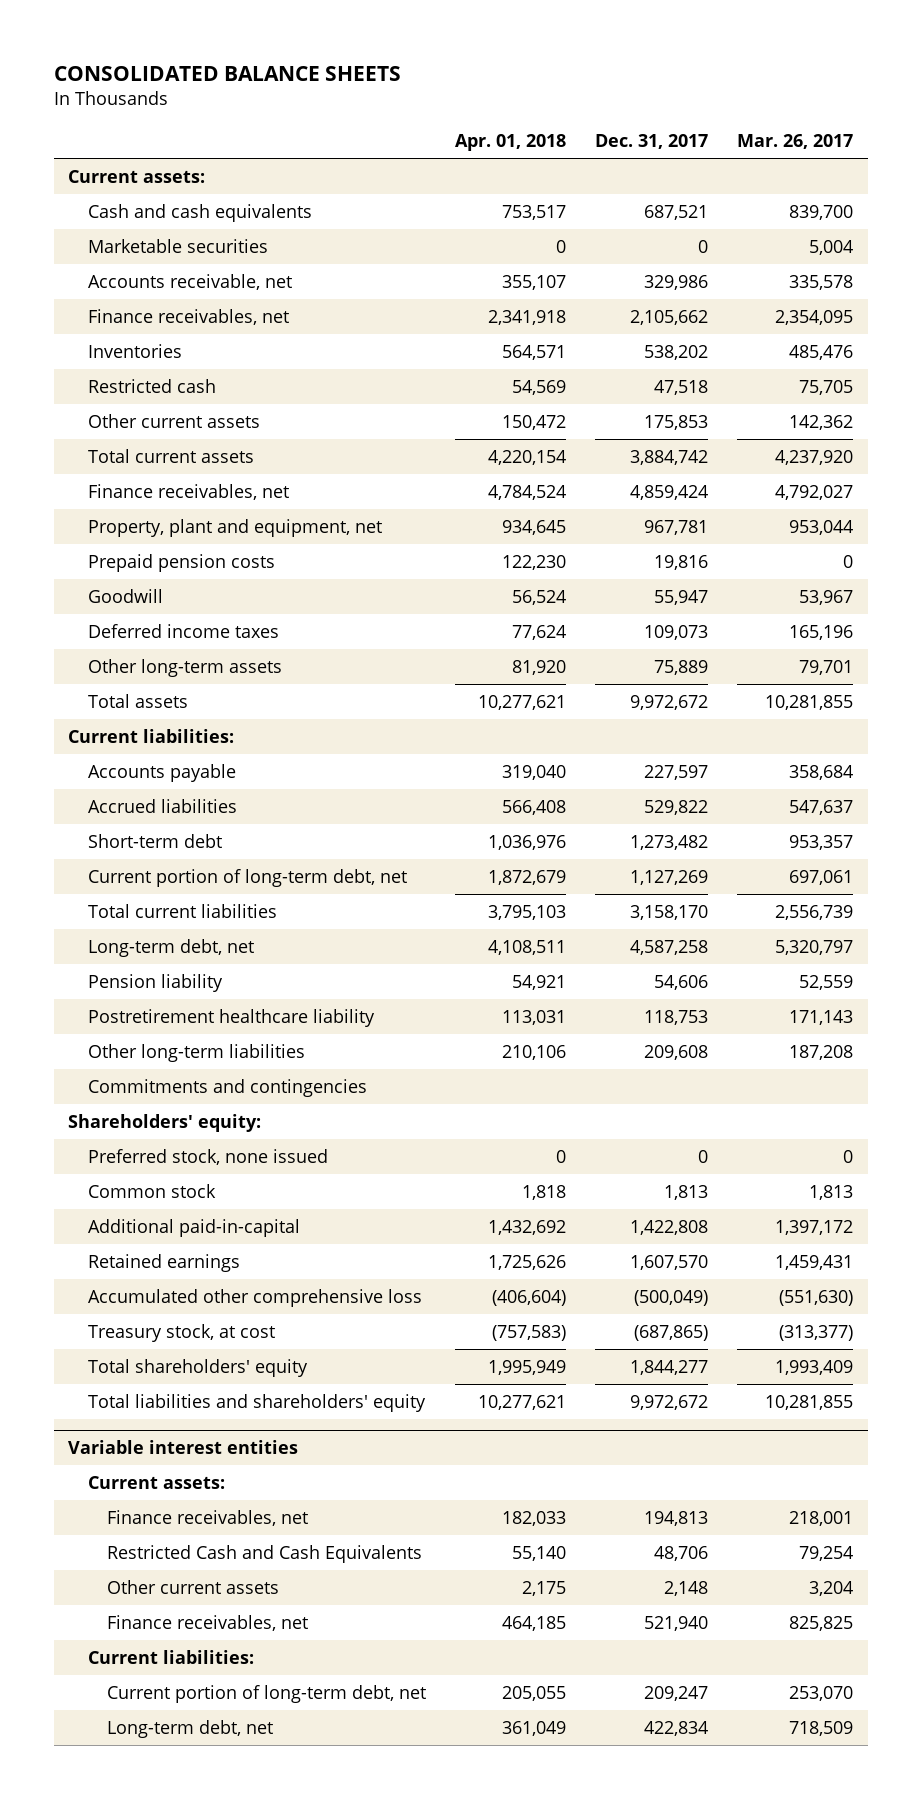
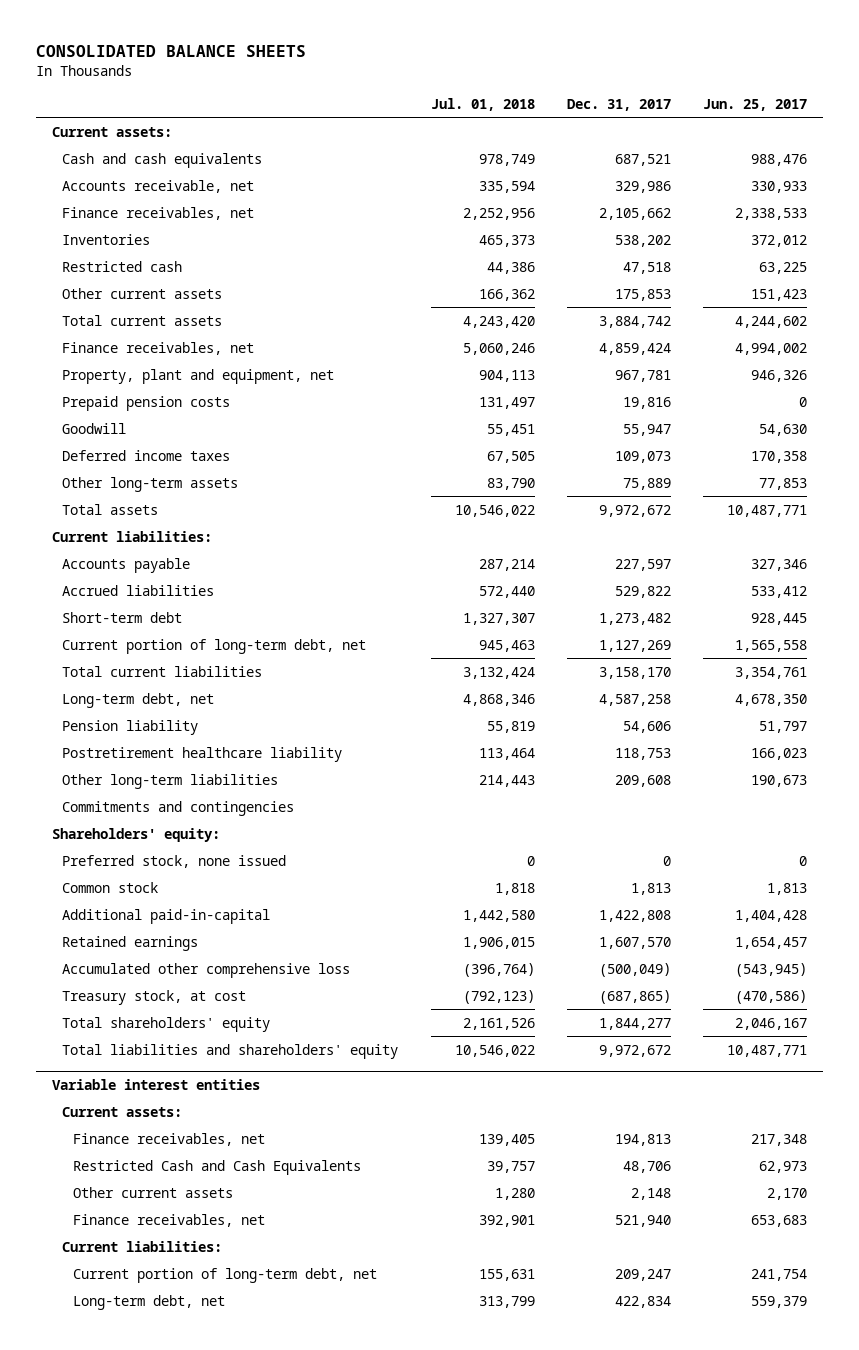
[455,134,567,152] Apr. 01, 2018 -> none
[737,134,854,150] Mar. 26, 2017 -> none
none -> [430,97,535,111] Jul. 01, 2018
none -> [703,98,808,111] Jun. 25, 2017
[87,238,268,253] Marketable securities -> none

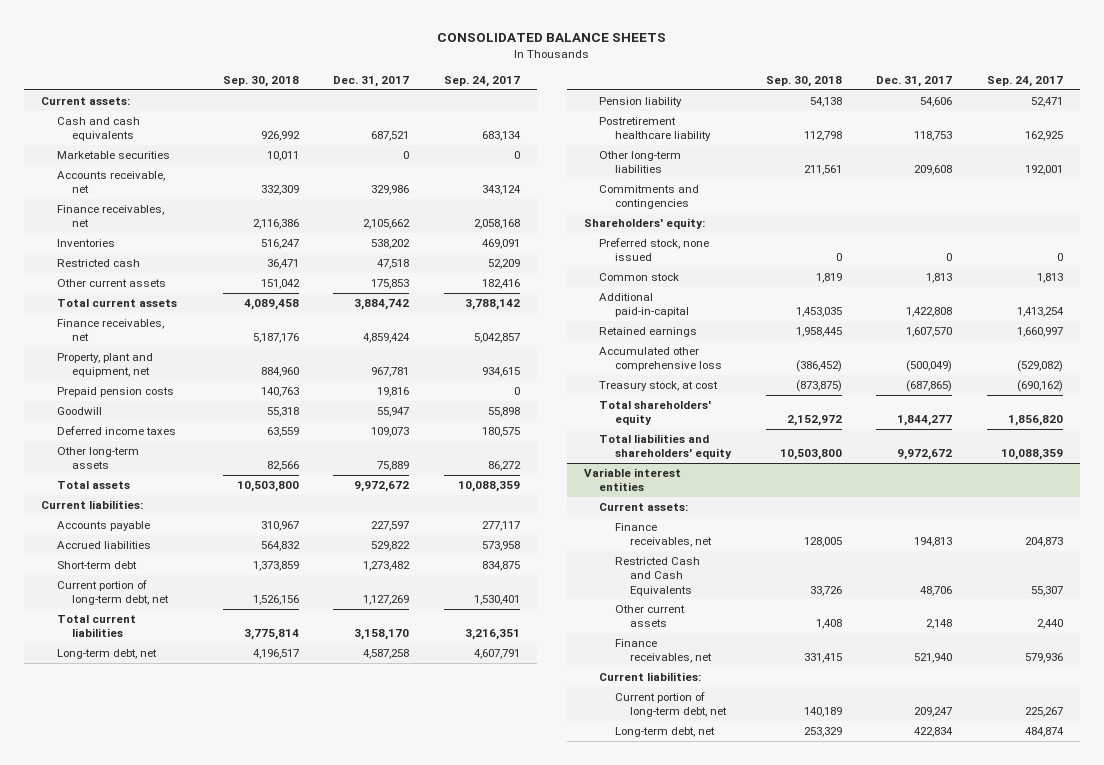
[430,97,535,111] Jul. 01, 2018 -> none
[703,98,808,111] Jun. 25, 2017 -> none
none -> [222,75,299,87] Sep. 30, 2018
none -> [444,75,521,87] Sep. 24, 2017
none -> [56,151,170,160] Marketable securities

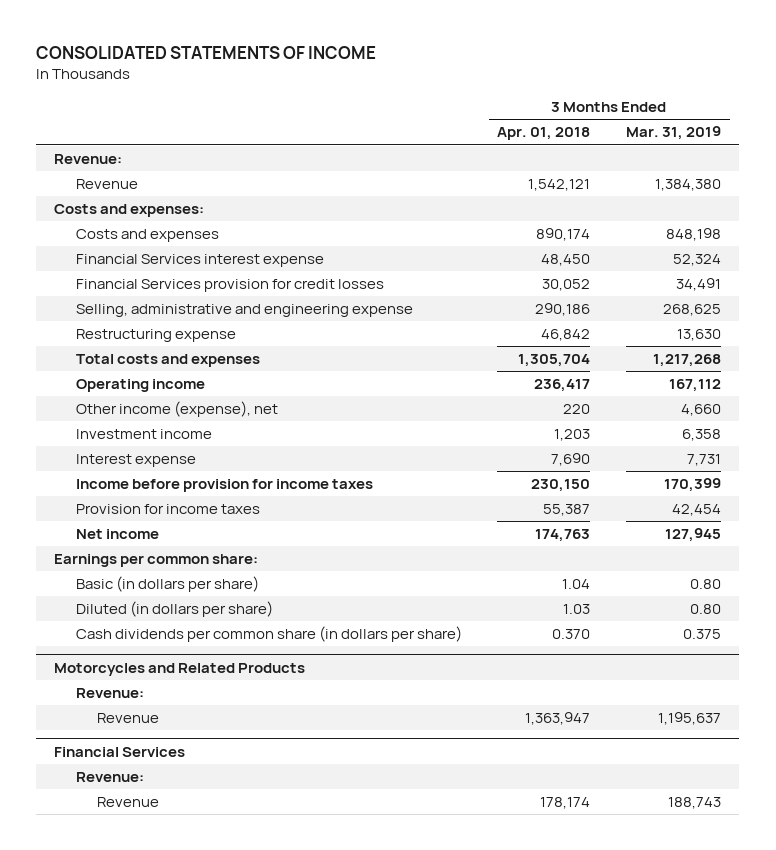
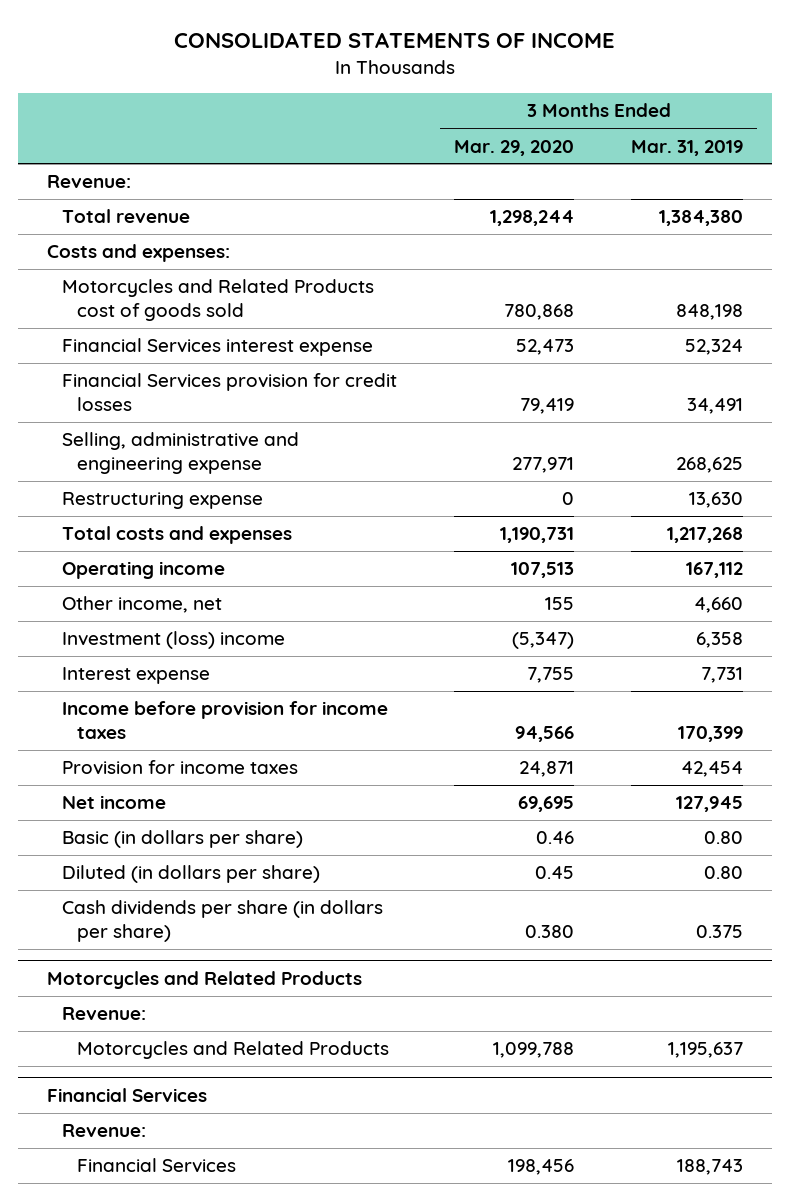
[497,127,591,141] Apr. 01, 2018 -> none
none -> [454,139,575,156] Mar. 29, 2020
[75,179,138,190] Revenue -> [62,209,191,224] Total revenue
[75,229,219,243] Costs and expenses -> [62,279,375,322] Motorcycles and Related Products cost of goods sold
[75,401,278,418] Other income (expense), net -> [62,596,223,614] Other income, net
[75,429,212,440] Investment income -> [62,631,286,650] Investment (loss) income
[54,554,259,568] Earnings per common share: -> none
[75,626,462,643] Cash dividends per common share (in dollars per share) -> [62,900,384,943] Cash dividends per share (in dollars per share)
[97,713,160,724] Revenue -> [77,1041,390,1060] Motorcycles and Related Products
[97,797,160,808] Revenue -> [77,1158,237,1174] Financial Services

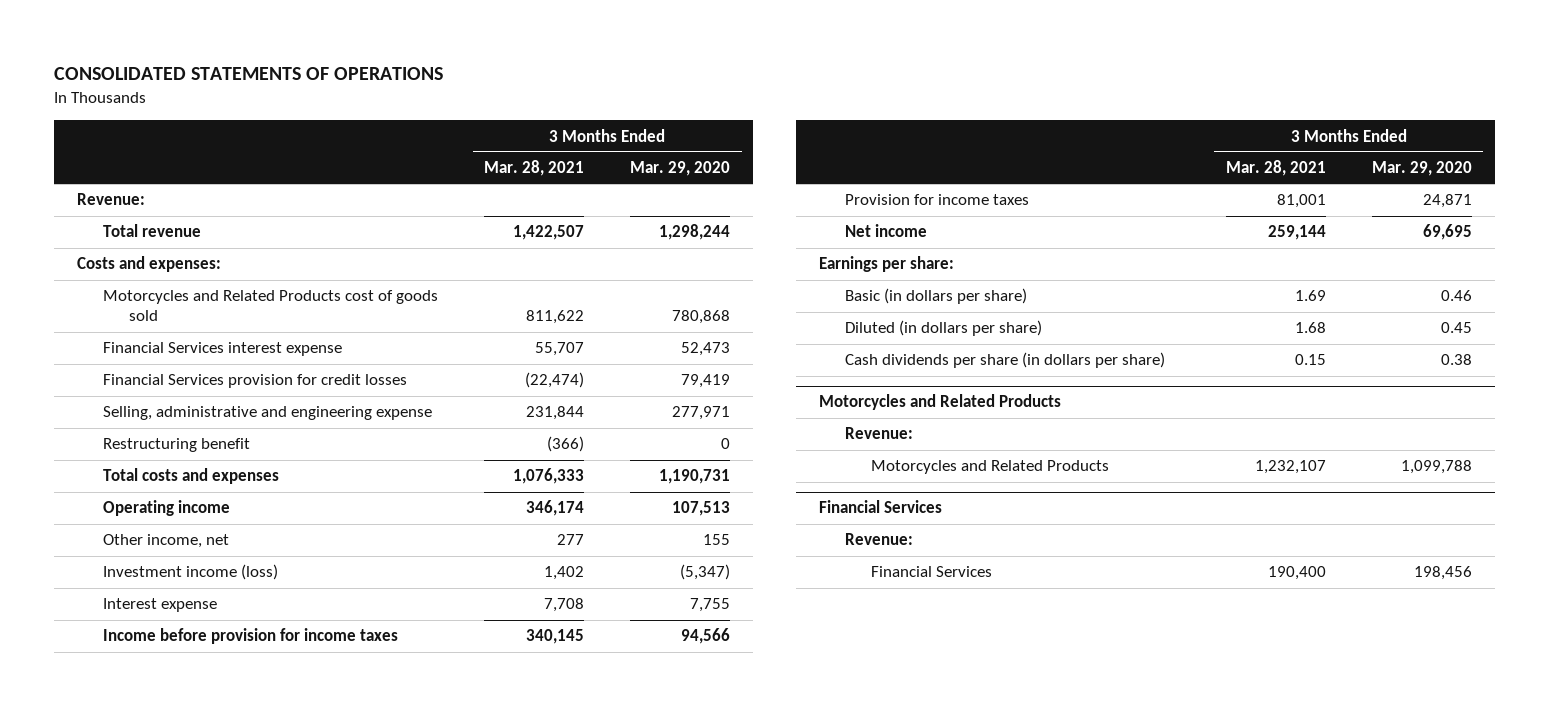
[173,31,615,48] CONSOLIDATED STATEMENTS OF INCOME -> [54,67,444,81] CONSOLIDATED STATEMENTS OF OPERATIONS
[631,139,744,156] Mar. 31, 2019 -> none
none -> [484,160,585,177] Mar. 28, 2021
[62,492,264,510] Restructuring expense -> [103,438,251,453] Restructuring benefit
[62,631,286,650] Investment (loss) income -> [103,564,279,581] Investment income (loss)
none -> [818,256,954,273] Earnings per share:
[525,925,575,939] 0.380 -> [1440,354,1472,366] 0.38

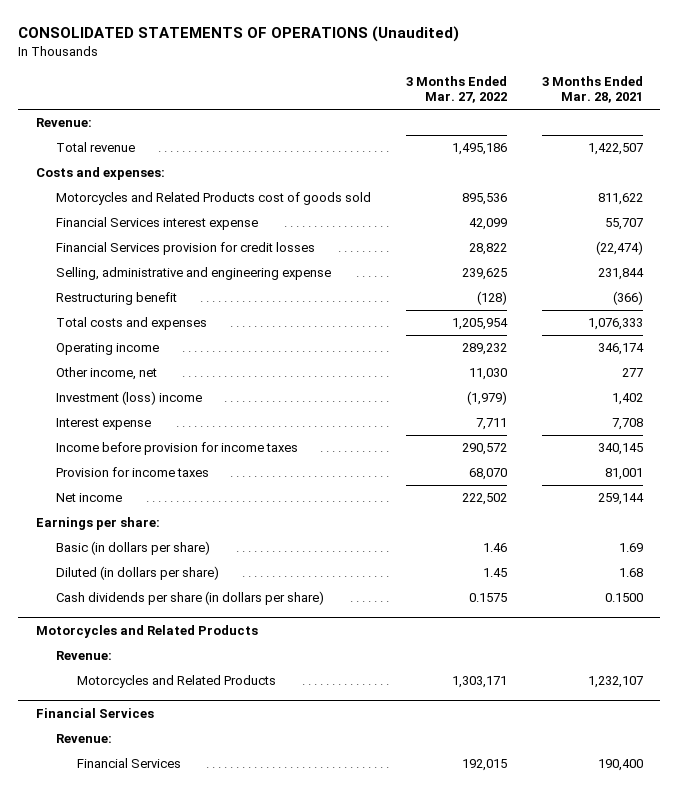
[54,67,444,81] CONSOLIDATED STATEMENTS OF OPERATIONS -> [18,26,460,43] CONSOLIDATED STATEMENTS OF OPERATIONS (Unaudited)
[630,161,731,177] Mar. 29, 2020 -> none
none -> [405,75,507,104] 3 Months Ended Mar. 27, 2022
[103,564,279,581] Investment income (loss) -> [56,391,203,406] Investment (loss) income
[1294,354,1326,366] 0.15 -> [604,593,643,603] 0.1500

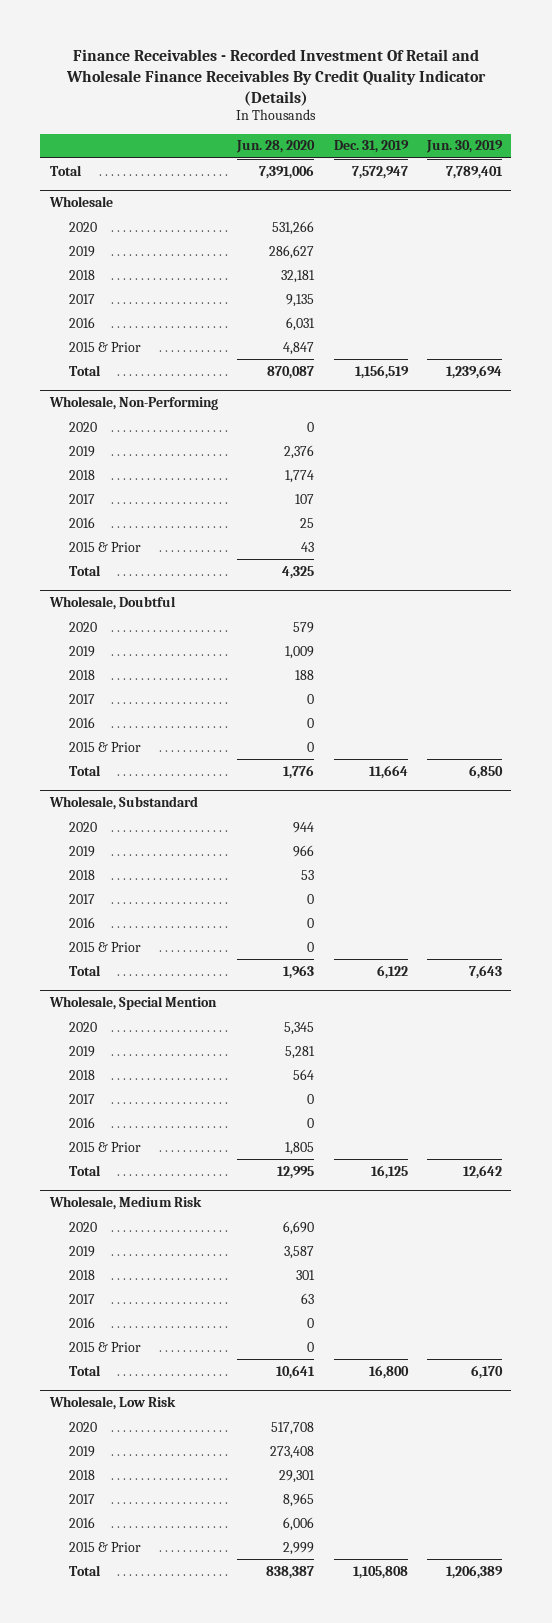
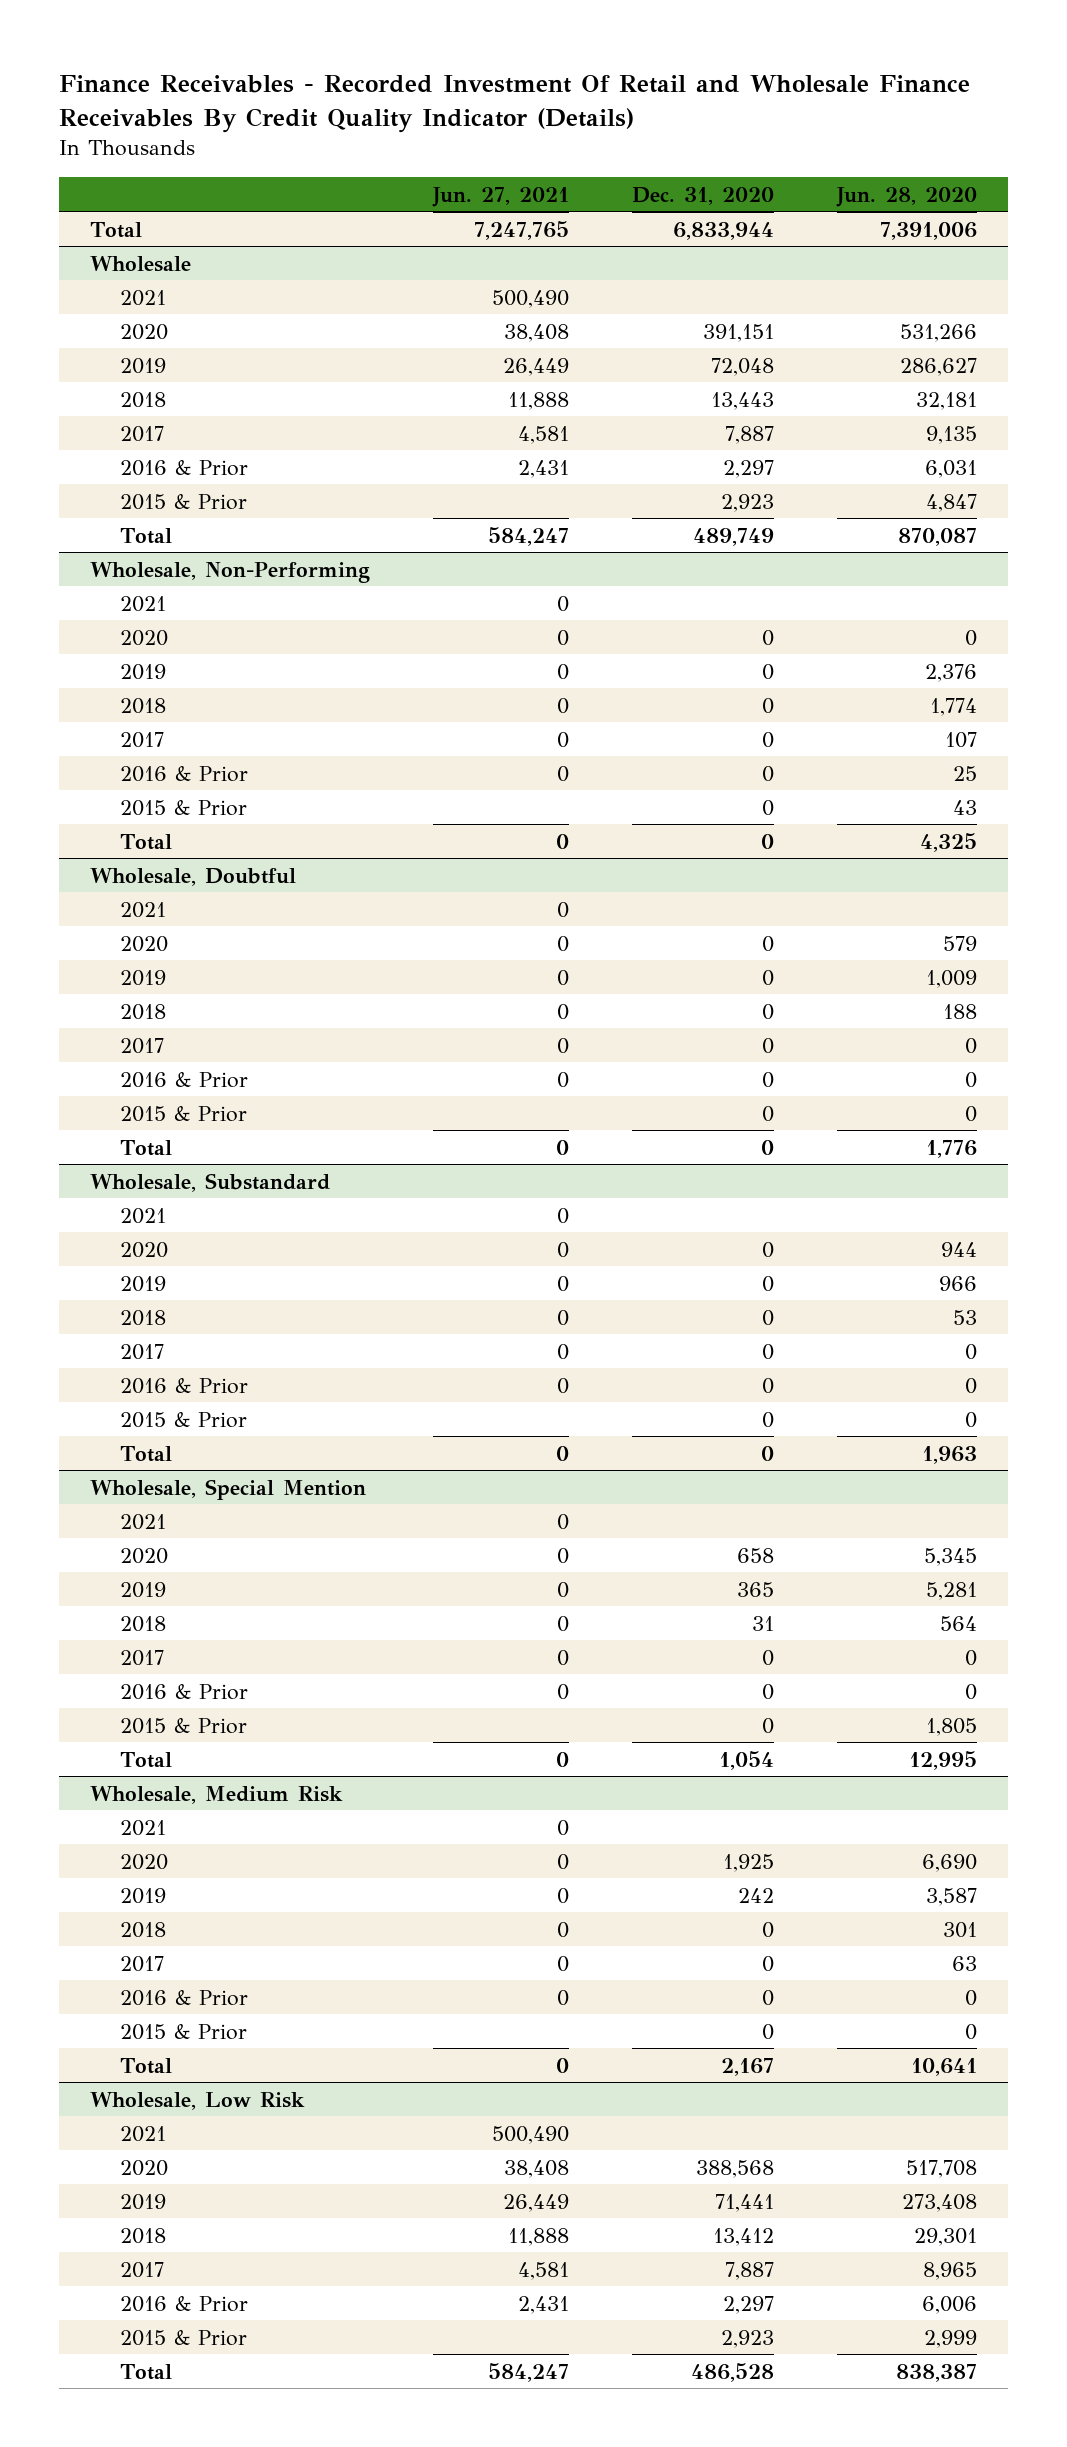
[333,140,409,154] Dec. 31, 2019 -> none
[425,140,503,154] Jun. 30, 2019 -> none
none -> [431,186,569,207] Jun. 27, 2021
none -> [631,186,774,205] Dec. 31, 2020
none -> [120,289,167,306] 2021
[69,316,96,328] 2016 -> [120,459,249,476] 2016 & Prior
none -> [120,595,167,612] 2021
[69,516,96,528] 2016 -> [120,765,249,782] 2016 & Prior
none -> [120,901,167,918] 2021
[69,716,96,728] 2016 -> [120,1071,249,1088] 2016 & Prior
none -> [120,1207,167,1224] 2021
[69,916,96,928] 2016 -> [120,1377,249,1394] 2016 & Prior
none -> [120,1513,167,1530] 2021
[69,1116,96,1128] 2016 -> [120,1683,249,1700] 2016 & Prior
none -> [120,1819,167,1836] 2021
[69,1316,96,1328] 2016 -> [120,1989,249,2006] 2016 & Prior
none -> [120,2125,167,2142] 2021
[69,1516,96,1528] 2016 -> [120,2295,249,2312] 2016 & Prior

